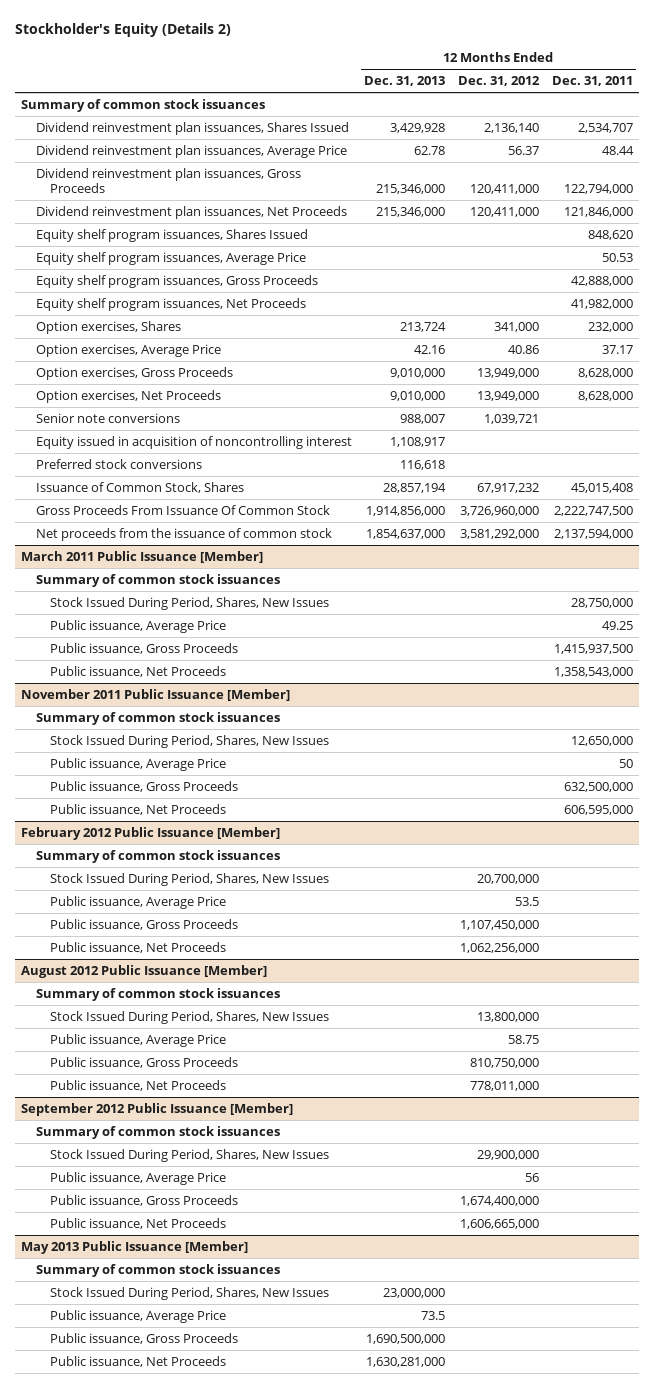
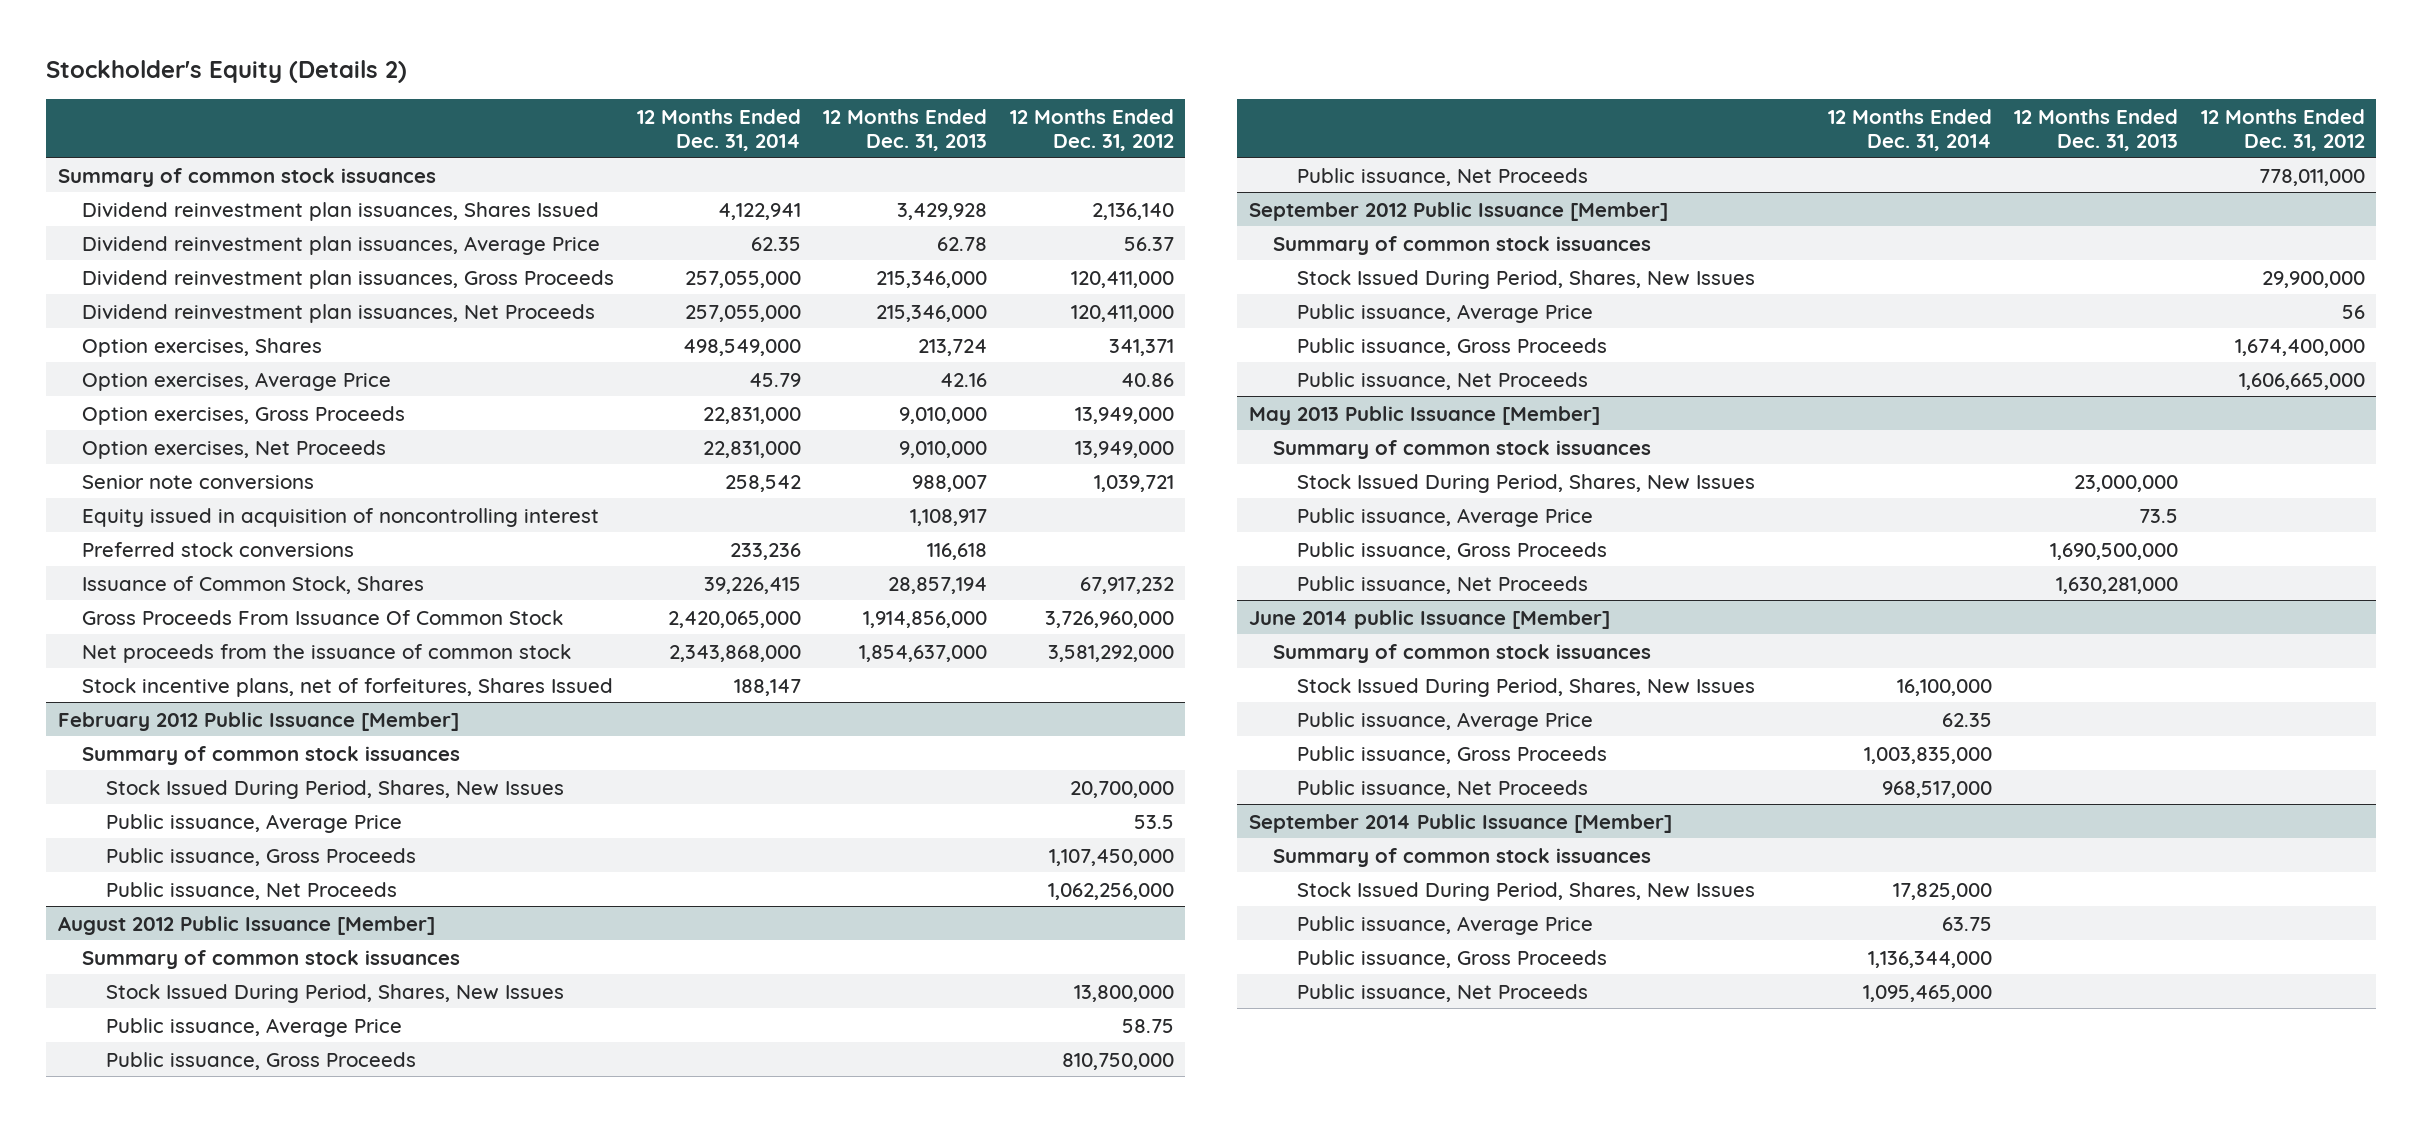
[551,76,633,87] Dec. 31, 2011 -> none
none -> [636,108,801,151] 12 Months Ended Dec. 31, 2014
[35,228,308,242] Equity shelf program issuances, Shares Issued -> none
[35,251,306,265] Equity shelf program issuances, Average Price -> none
[35,274,318,288] Equity shelf program issuances, Gross Proceeds -> none
[35,297,306,311] Equity shelf program issuances, Net Proceeds -> none
[493,321,539,332] 341,000 -> [1108,338,1174,356] 341,371
[21,550,264,563] March 2011 Public Issuance [Member] -> none
[35,573,280,587] Summary of common stock issuances -> none
[49,596,329,610] Stock Issued During Period, Shares, New Issues -> none
[49,619,226,633] Public issuance, Average Price -> none
[49,642,238,654] Public issuance, Gross Proceeds -> none
[49,665,226,677] Public issuance, Net Proceeds -> none
[21,688,291,701] November 2011 Public Issuance [Member] -> none
[35,711,280,725] Summary of common stock issuances -> none
[49,734,329,748] Stock Issued During Period, Shares, New Issues -> none
[49,757,226,771] Public issuance, Average Price -> none
[49,780,238,792] Public issuance, Gross Proceeds -> none
[49,803,226,815] Public issuance, Net Proceeds -> none
none -> [81,677,613,697] Stock incentive plans, net of forfeitures, Shares Issued
none -> [1248,609,1610,629] June 2014 public Issuance [Member]
none -> [1272,643,1651,663] Summary of common stock issuances
none -> [1297,677,1756,697] Stock Issued During Period, Shares, New Issues
none -> [1297,711,1594,731] Public issuance, Average Price
none -> [1297,745,1608,764] Public issuance, Gross Proceeds
none -> [1297,779,1589,798] Public issuance, Net Proceeds
none -> [1248,813,1672,833] September 2014 Public Issuance [Member]
none -> [1272,847,1651,867] Summary of common stock issuances
none -> [1297,881,1756,901] Stock Issued During Period, Shares, New Issues
none -> [1297,915,1594,935] Public issuance, Average Price
none -> [1297,949,1608,968] Public issuance, Gross Proceeds
none -> [1297,983,1589,1002] Public issuance, Net Proceeds

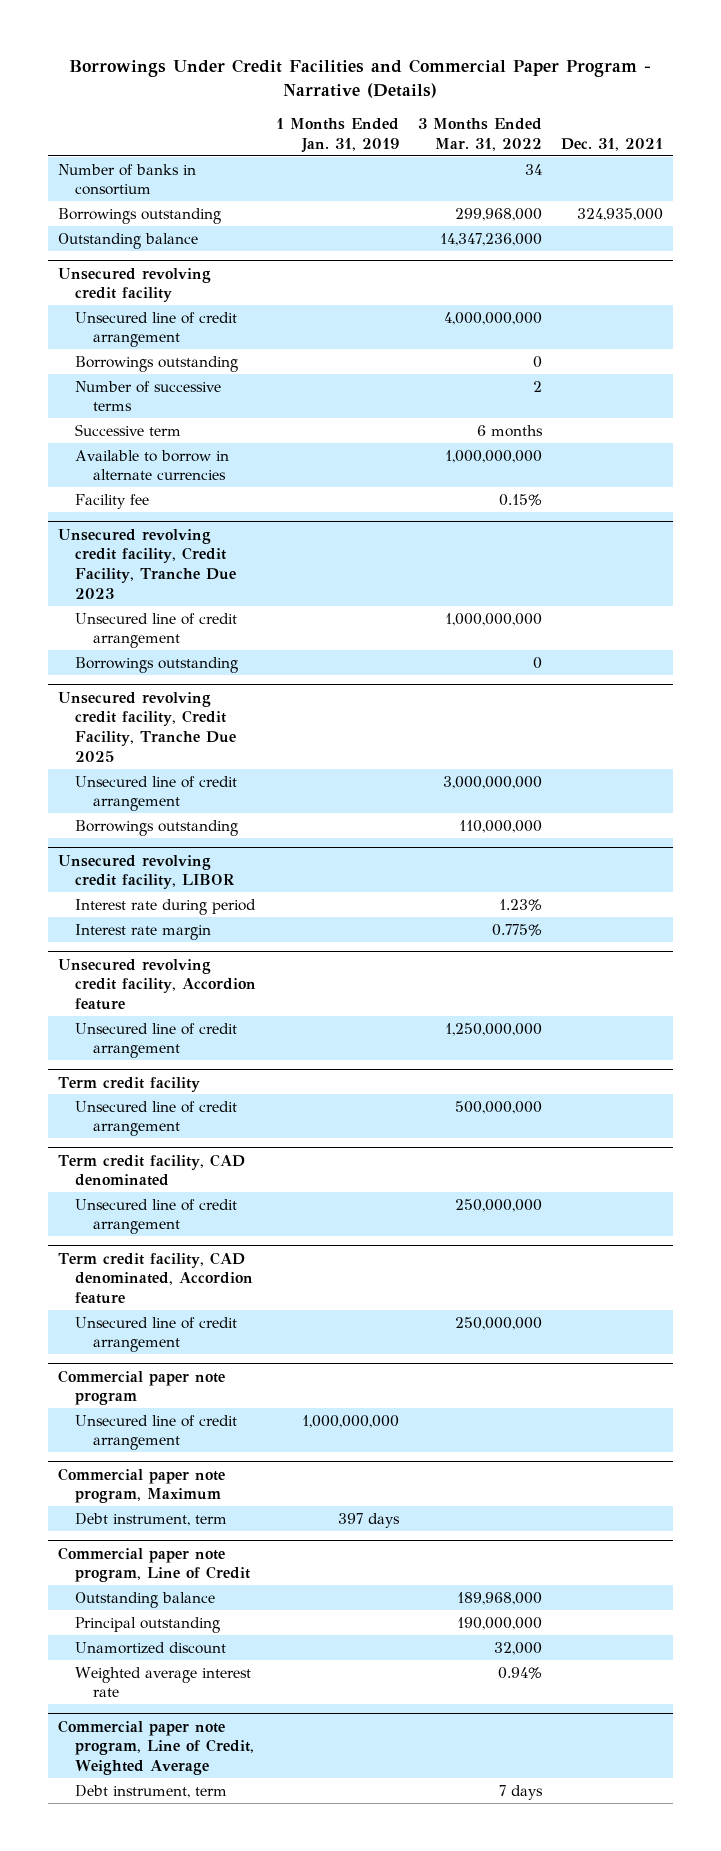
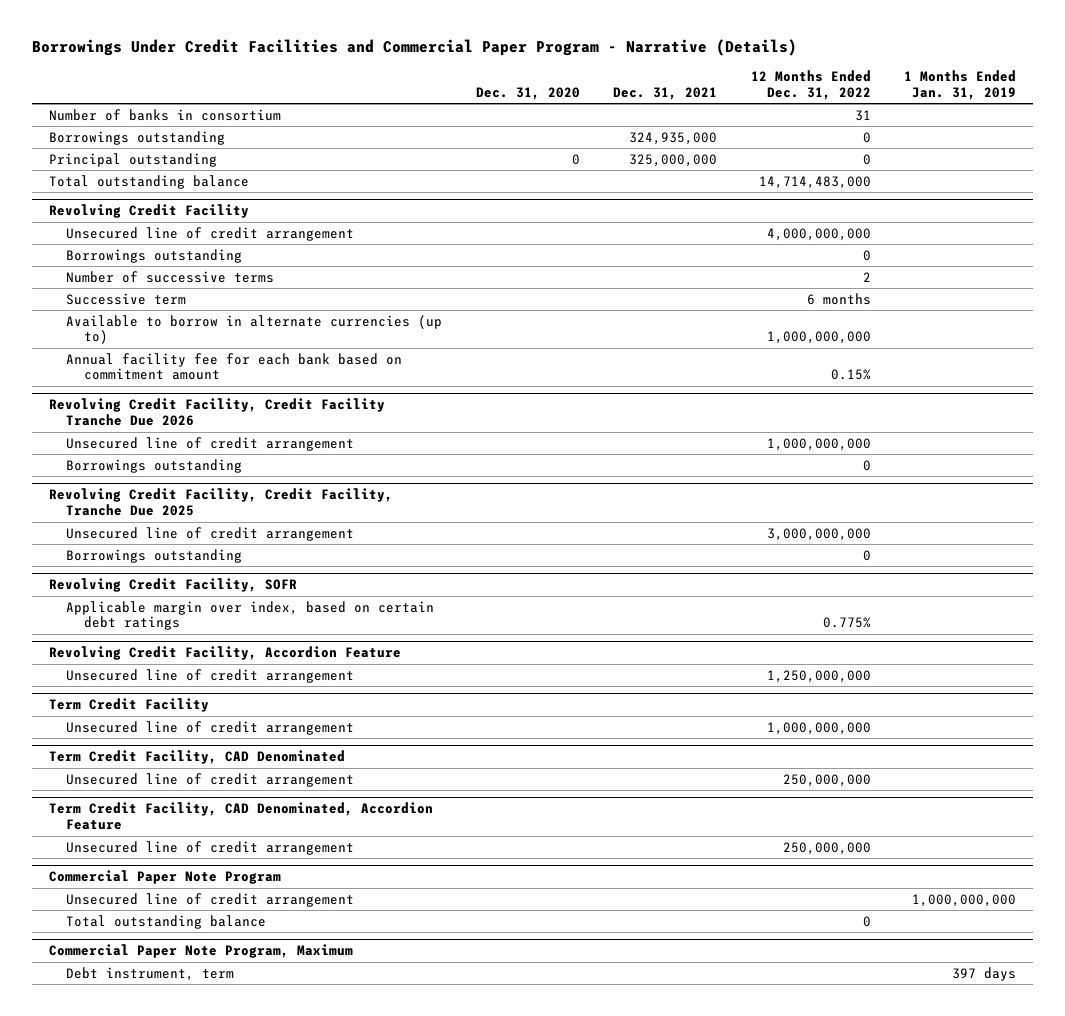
[417,117,542,151] 3 Months Ended Mar. 31, 2022 -> none
none -> [475,87,580,101] Dec. 31, 2020
none -> [750,70,871,101] 12 Months Ended Dec. 31, 2022
none -> [48,152,217,167] Principal outstanding
[57,232,198,249] Outstanding balance -> [48,174,249,189] Total outstanding balance
[57,267,211,303] Unsecured revolving credit facility -> [48,204,249,219] Revolving Credit Facility
[75,449,230,481] Available to borrow in alternate currencies -> [66,314,443,345] Available to borrow in alternate currencies (up to)
[75,493,150,509] Facility fee -> [66,352,403,381] Annual facility fee for each bank based on commitment amount
[57,528,237,600] Unsecured revolving credit facility, Credit Facility, Tranche Due 2023 -> [48,398,385,427] Revolving Credit Facility, Credit Facility Tranche Due 2026
[57,691,237,763] Unsecured revolving credit facility, Credit Facility, Tranche Due 2025 -> [48,488,393,517] Revolving Credit Facility, Credit Facility, Tranche Due 2025
[75,898,257,915] Interest rate during period -> none
[57,854,235,890] Unsecured revolving credit facility, LIBOR -> [48,578,297,593] Revolving Credit Facility, SOFR
[75,923,212,940] Interest rate margin -> [66,600,435,631] Applicable margin over index, based on certain debt ratings
[57,958,257,1011] Unsecured revolving credit facility, Accordion feature -> [48,646,401,661] Revolving Credit Facility, Accordion Feature
[57,1076,200,1092] Term credit facility -> [48,698,209,713] Term Credit Facility
[57,1153,245,1187] Term credit facility, CAD denominated -> [48,750,345,765] Term Credit Facility, CAD Denominated
[57,1251,254,1305] Term credit facility, CAD denominated, Accordion feature -> [48,802,433,831] Term Credit Facility, CAD Denominated, Accordion Feature
[57,1369,225,1406] Commercial paper note program -> [48,870,281,885] Commercial Paper Note Program
none -> [66,914,267,929] Total outstanding balance
[57,1467,225,1504] Commercial paper note program, Maximum -> [48,944,353,959] Commercial Paper Note Program, Maximum
[57,1546,251,1583] Commercial paper note program, Line of Credit -> none
[75,1591,216,1608] Outstanding balance -> none
[75,1616,221,1633] Principal outstanding -> none
[75,1641,227,1654] Unamortized discount -> none
[75,1666,252,1698] Weighted average interest rate -> none
[57,1719,255,1776] Commercial paper note program, Line of Credit, Weighted Average -> none
[75,1784,228,1798] Debt instrument, term -> none

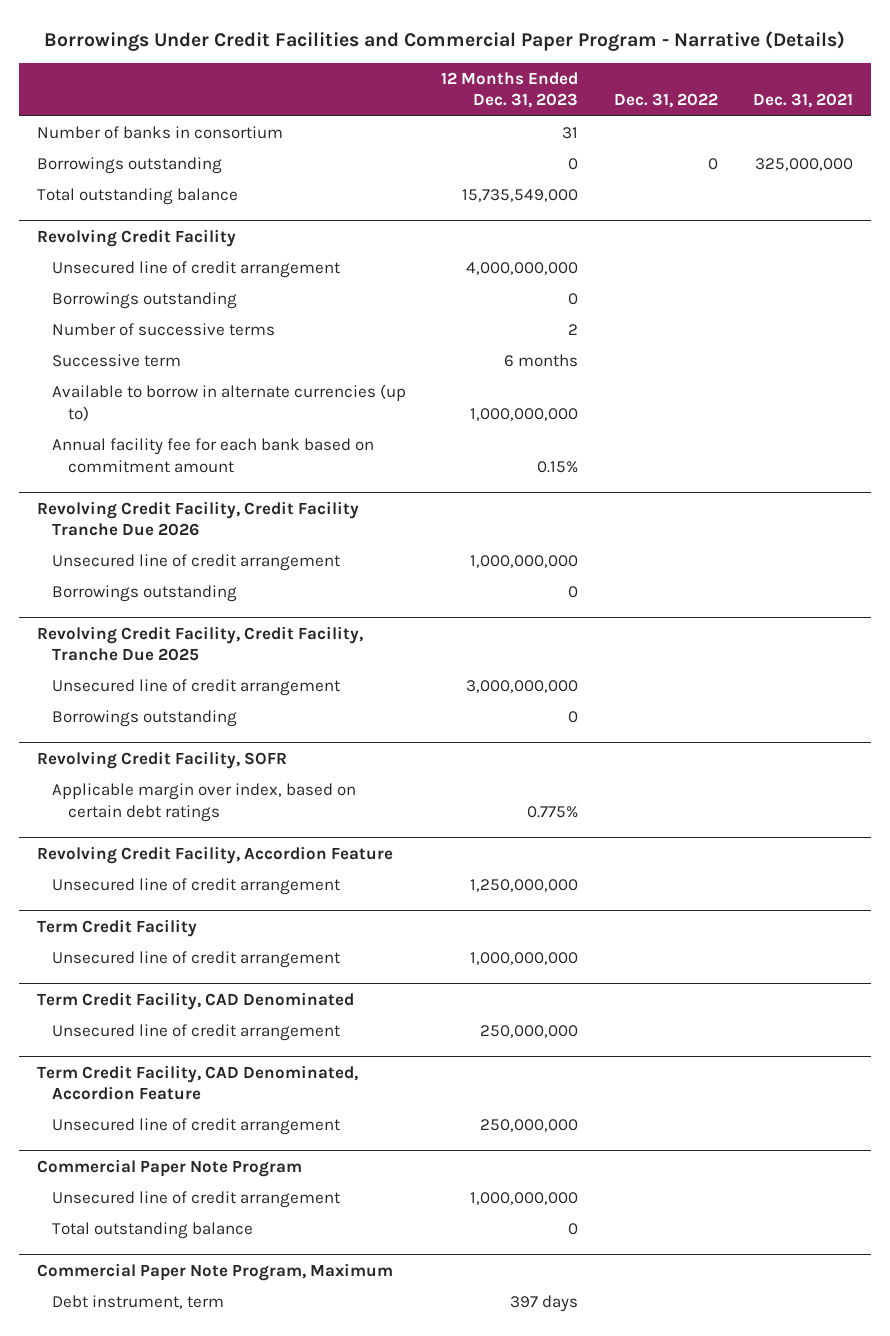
[475,87,580,101] Dec. 31, 2020 -> none
[750,70,871,101] 12 Months Ended Dec. 31, 2022 -> none
[904,70,1017,101] 1 Months Ended Jan. 31, 2019 -> none
none -> [441,71,579,109] 12 Months Ended Dec. 31, 2023
none -> [613,93,718,109] Dec. 31, 2022
[48,152,217,167] Principal outstanding -> none
[629,131,718,145] 324,935,000 -> [755,158,854,172] 325,000,000

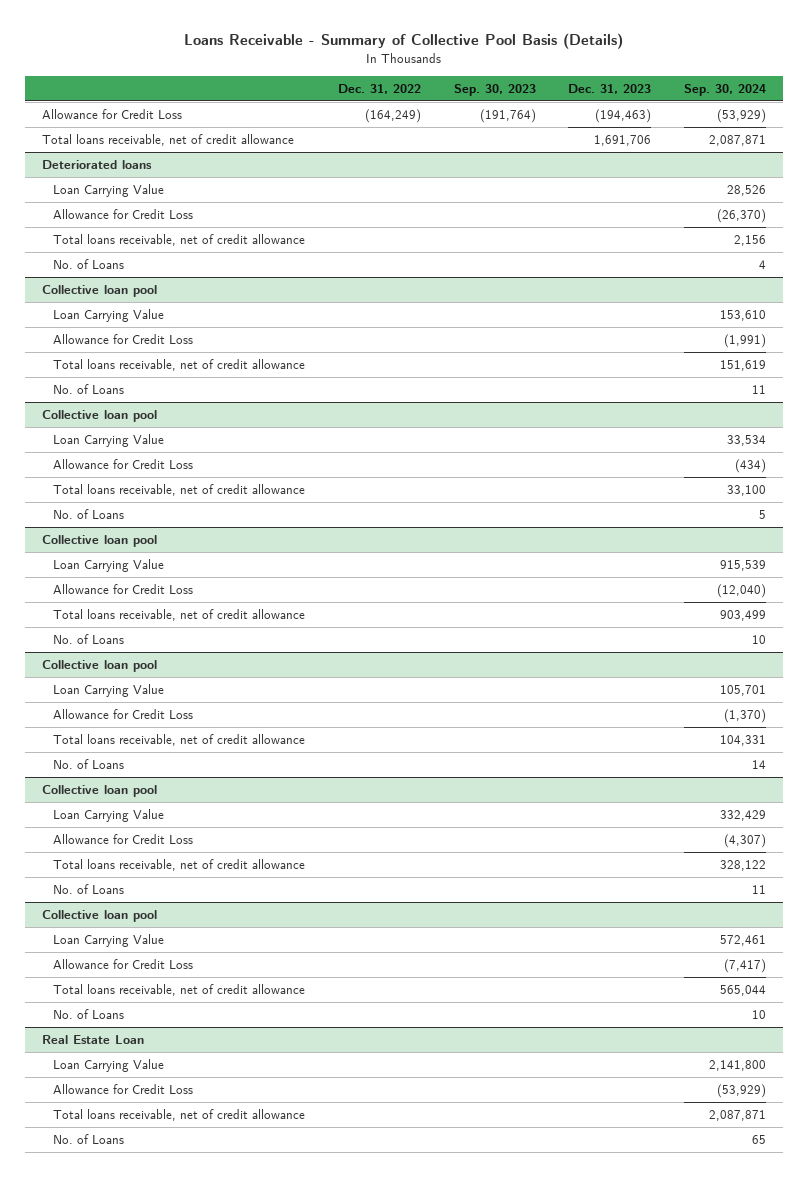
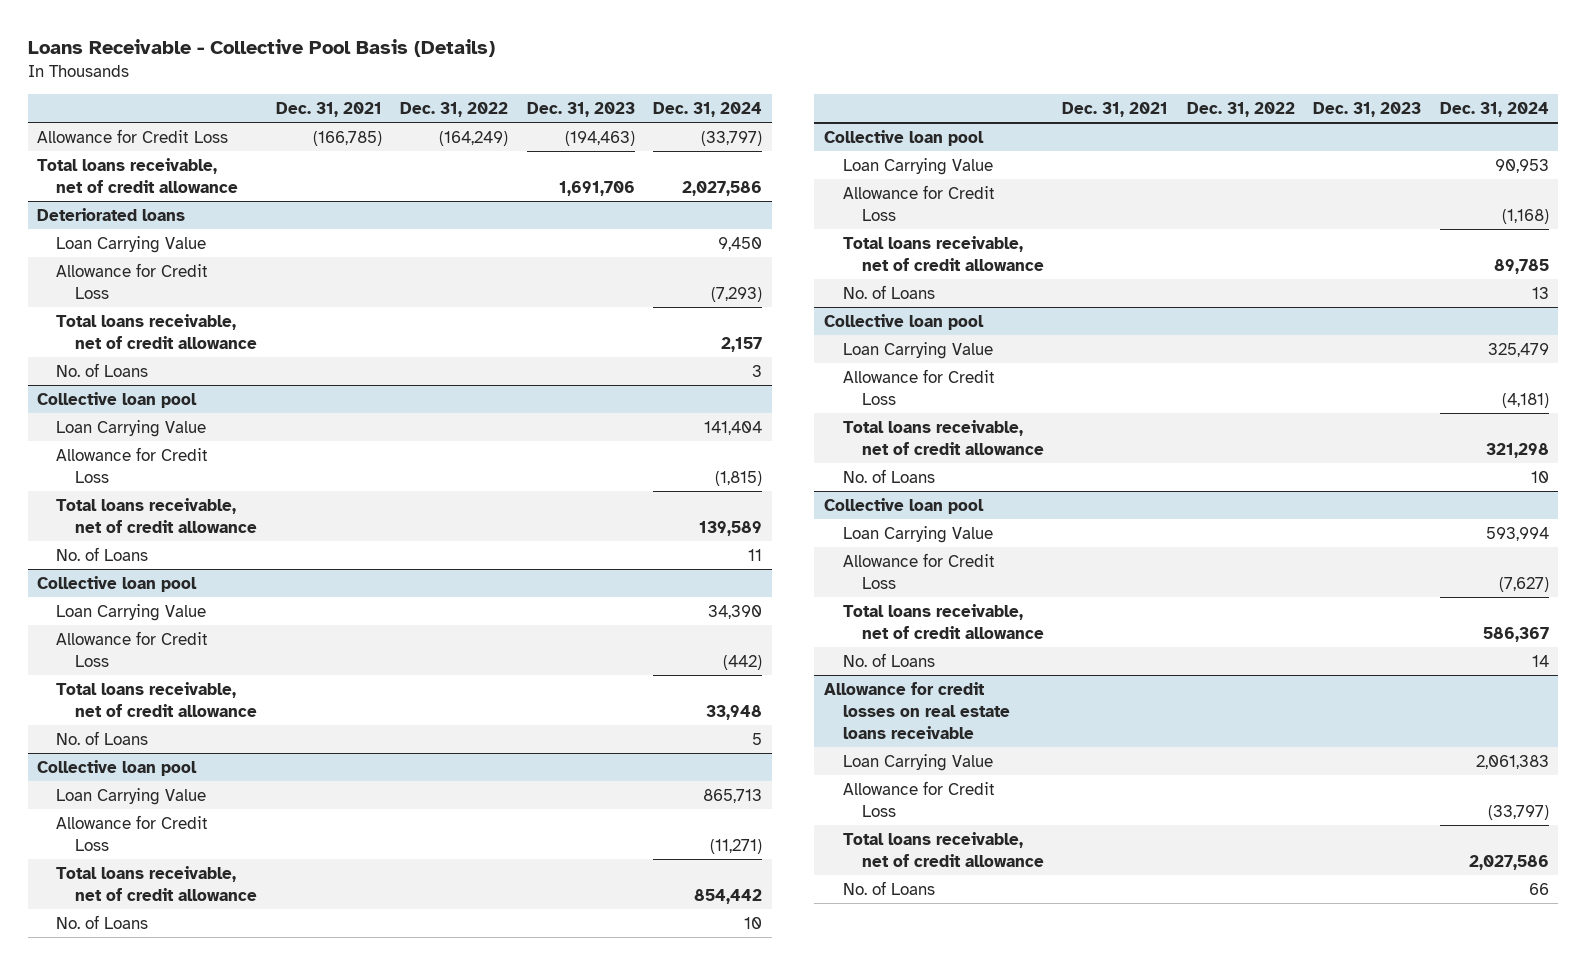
[184,33,624,50] Loans Receivable - Summary of Collective Pool Basis (Details) -> [27,39,495,58] Loans Receivable - Collective Pool Basis (Details)
[453,83,536,96] Sep. 30, 2023 -> none
[684,83,767,96] Sep. 30, 2024 -> none
none -> [275,102,382,118] Dec. 31, 2021
none -> [653,102,763,118] Dec. 31, 2024
[41,1034,144,1044] Real Estate Loan -> [823,681,1010,740] Allowance for credit losses on real estate loans receivable

